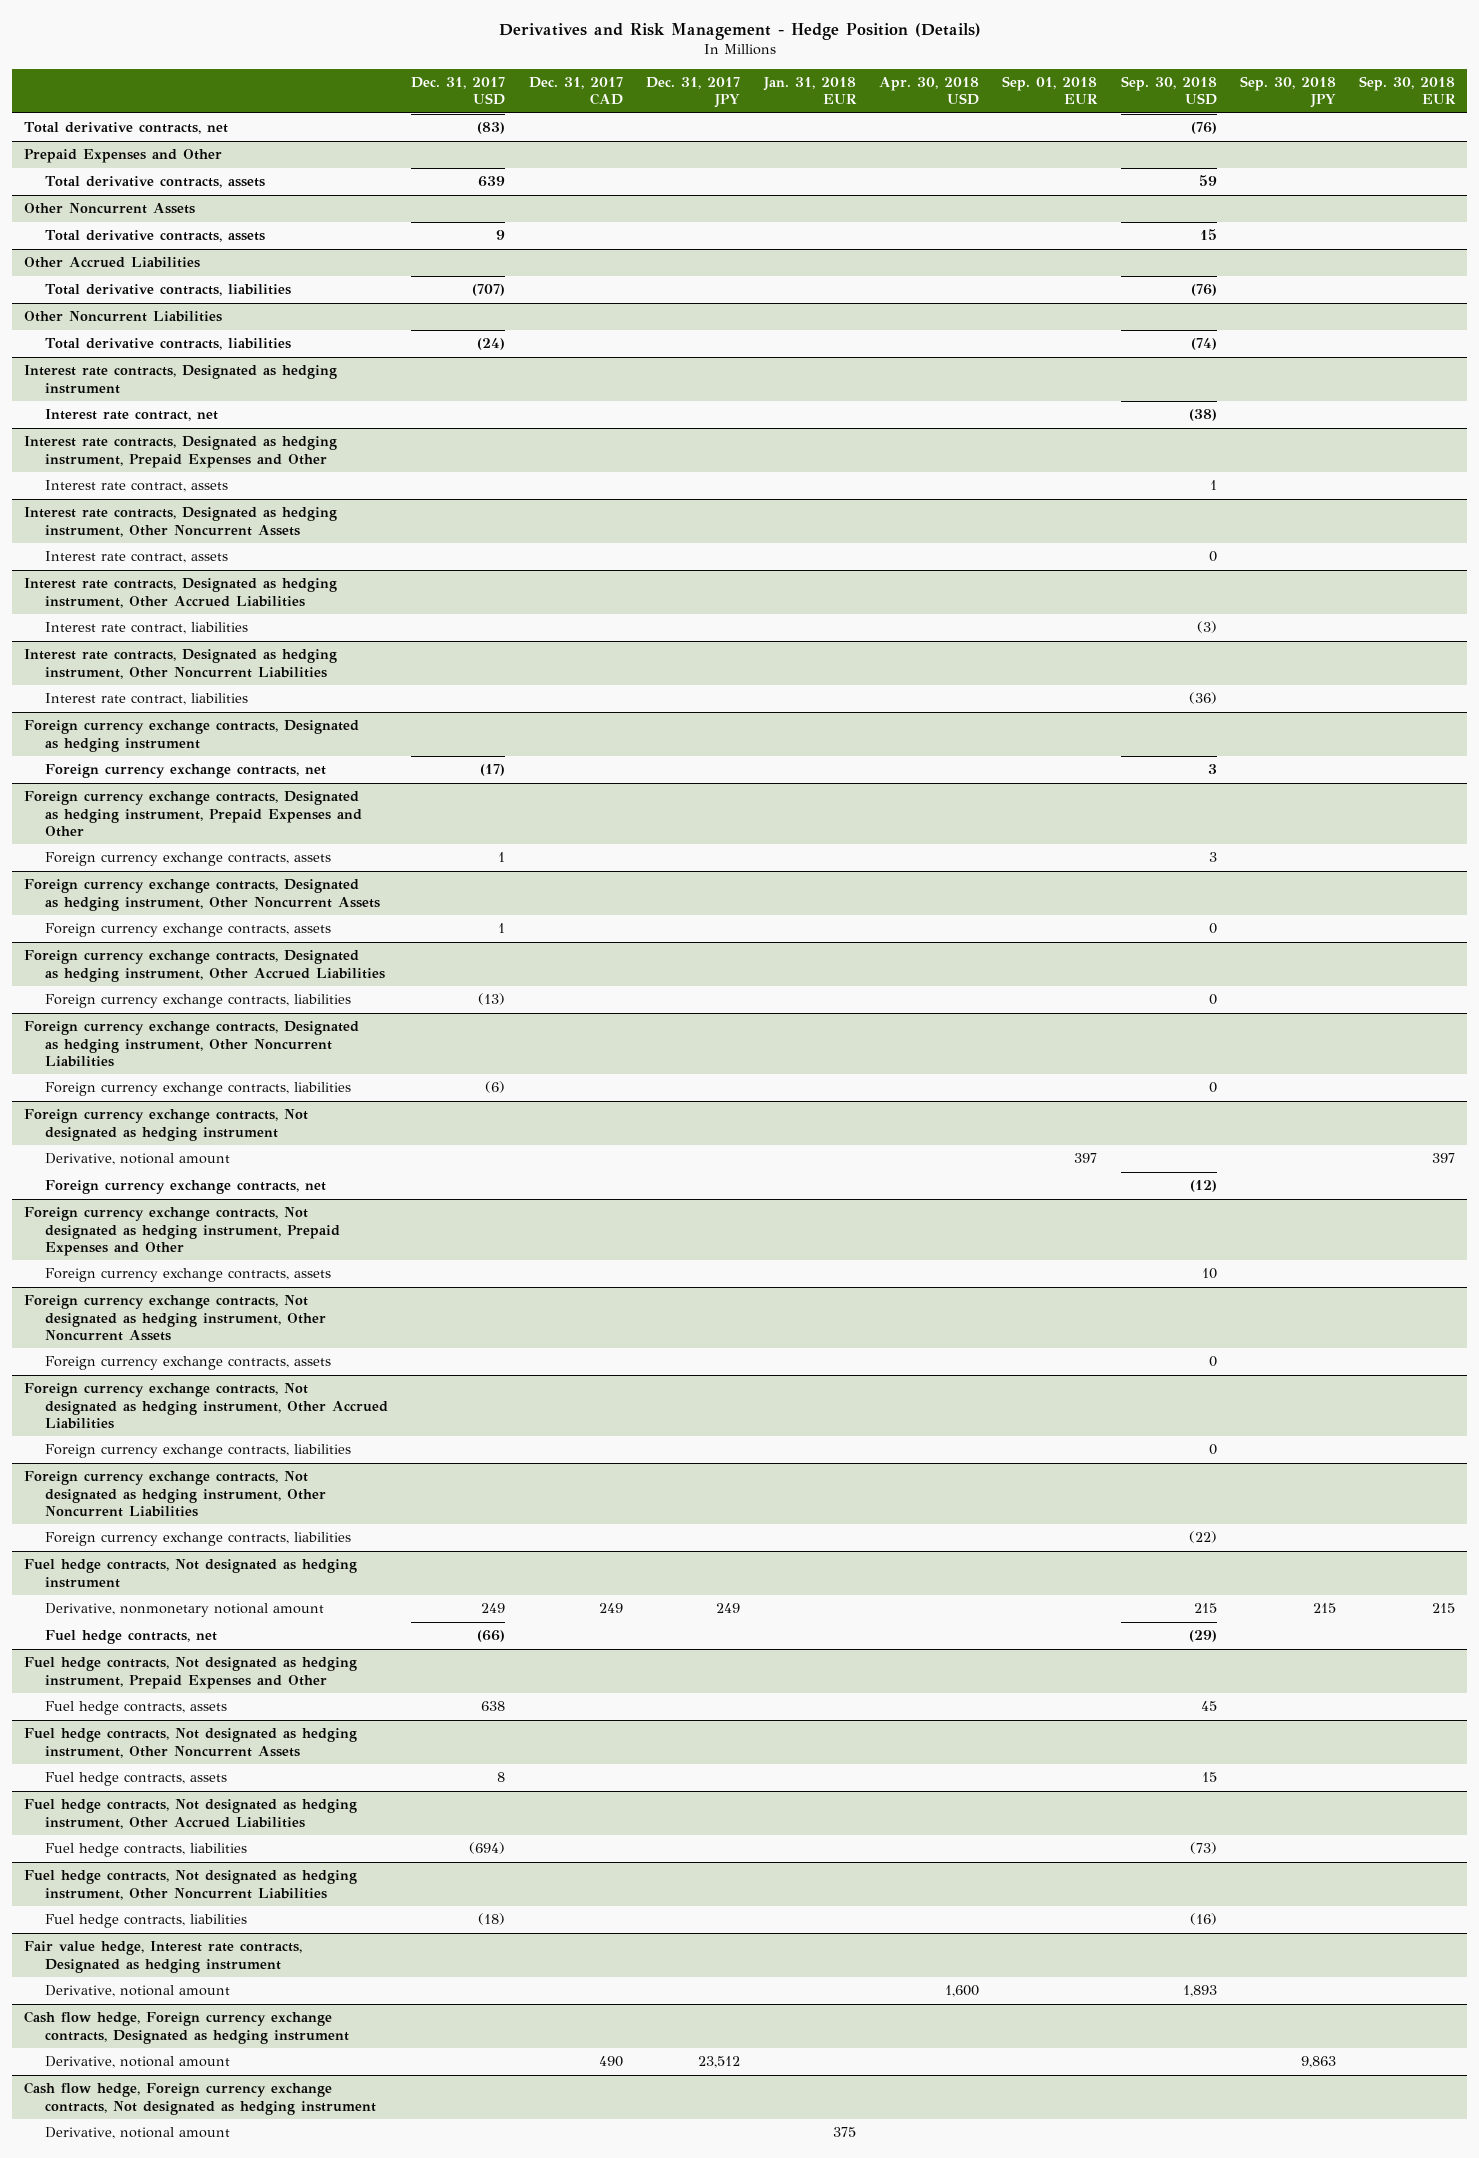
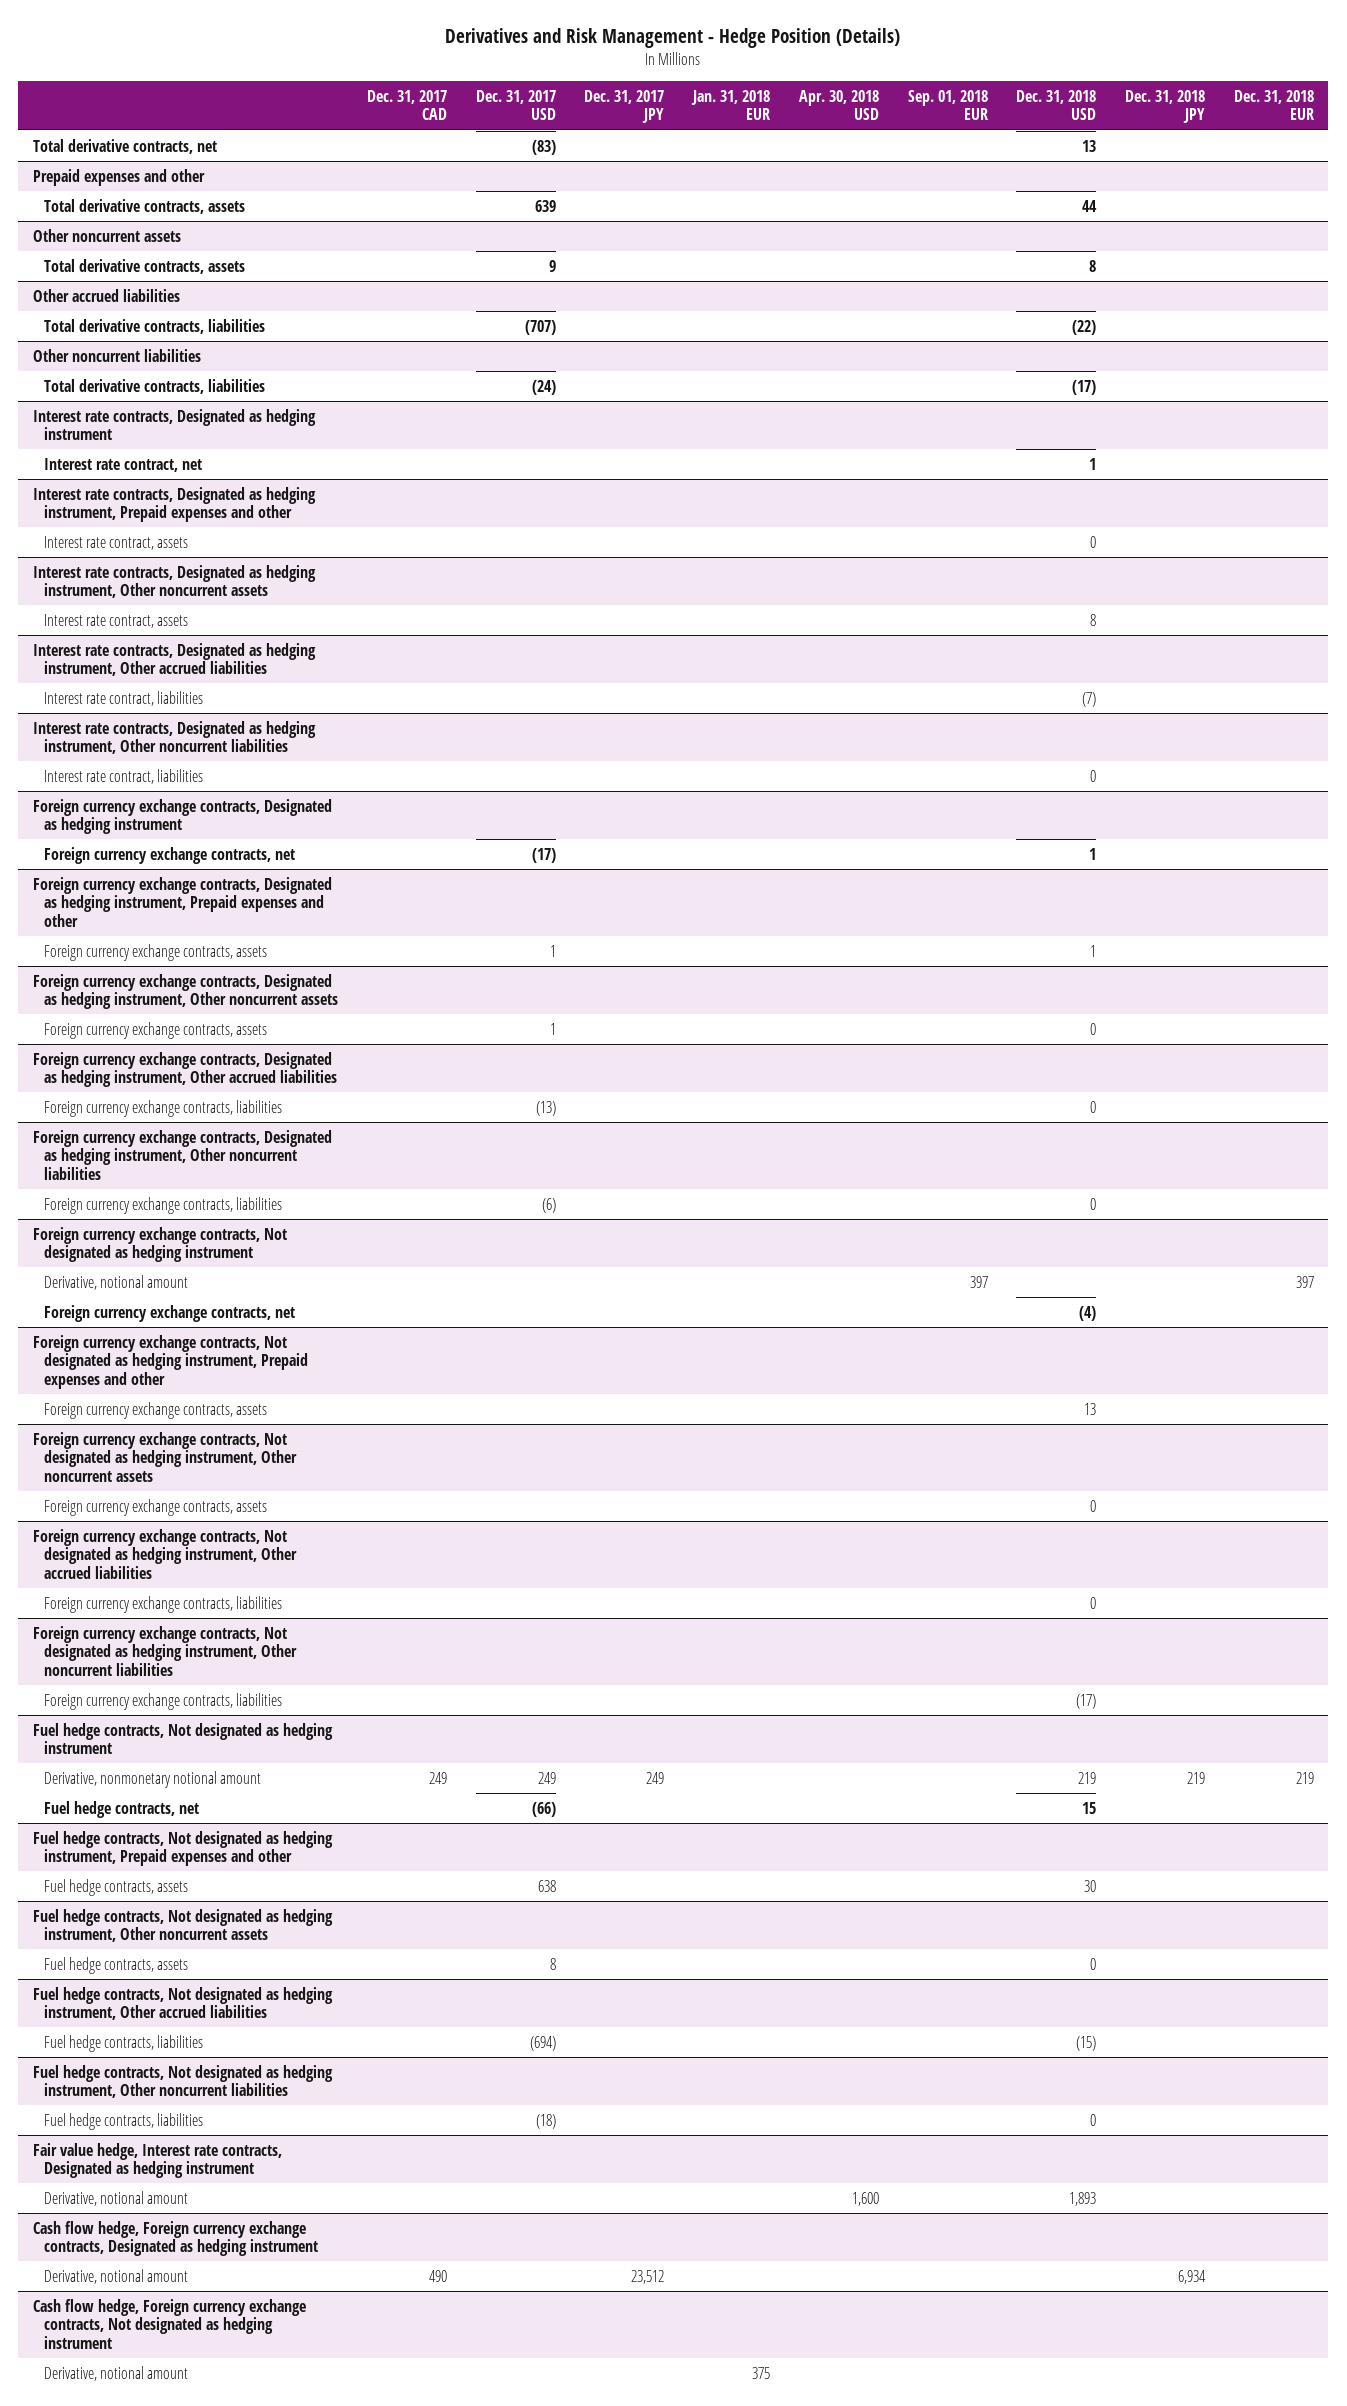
[1120,76,1217,106] Sep. 30, 2018 USD -> none
[1239,76,1336,109] Sep. 30, 2018 JPY -> none
[1359,76,1457,105] Sep. 30, 2018 EUR -> none
none -> [1016,89,1097,121] Dec. 31, 2018 USD
none -> [1125,89,1206,124] Dec. 31, 2018 JPY
none -> [1233,89,1314,121] Dec. 31, 2018 EUR
[23,149,222,164] Prepaid Expenses and Other -> [32,168,205,186] Prepaid expenses and other
[23,203,195,215] Other Noncurrent Assets -> [32,228,181,242] Other noncurrent assets
[23,257,200,269] Other Accrued Liabilities -> [32,288,180,302] Other accrued liabilities
[23,311,222,323] Other Noncurrent Liabilities -> [32,348,201,362] Other noncurrent liabilities
[23,436,337,468] Interest rate contracts, Designated as hedging instrument, Prepaid Expenses and Other -> [32,486,316,523] Interest rate contracts, Designated as hedging instrument, Prepaid expenses and other
[23,507,337,537] Interest rate contracts, Designated as hedging instrument, Other Noncurrent Assets -> [32,564,316,599] Interest rate contracts, Designated as hedging instrument, Other noncurrent assets
[23,578,337,608] Interest rate contracts, Designated as hedging instrument, Other Accrued Liabilities -> [32,642,316,677] Interest rate contracts, Designated as hedging instrument, Other accrued liabilities
[23,649,337,679] Interest rate contracts, Designated as hedging instrument, Other Noncurrent Liabilities -> [32,720,316,755] Interest rate contracts, Designated as hedging instrument, Other noncurrent liabilities
[23,791,363,837] Foreign currency exchange contracts, Designated as hedging instrument, Prepaid Expenses and Other -> [32,876,332,928] Foreign currency exchange contracts, Designated as hedging instrument, Prepaid expenses and other
[23,879,381,911] Foreign currency exchange contracts, Designated as hedging instrument, Other Noncurrent Assets -> [32,973,339,1010] Foreign currency exchange contracts, Designated as hedging instrument, Other noncurrent assets
[23,950,386,982] Foreign currency exchange contracts, Designated as hedging instrument, Other Accrued Liabilities -> [32,1051,338,1088] Foreign currency exchange contracts, Designated as hedging instrument, Other accrued liabilities
[23,1021,359,1067] Foreign currency exchange contracts, Designated as hedging instrument, Other Noncurrent Liabilities -> [32,1129,332,1181] Foreign currency exchange contracts, Designated as hedging instrument, Other noncurrent liabilities
[23,1207,341,1256] Foreign currency exchange contracts, Not designated as hedging instrument, Prepaid Expenses and Other -> [32,1334,309,1390] Foreign currency exchange contracts, Not designated as hedging instrument, Prepaid expenses and other
[23,1295,327,1341] Foreign currency exchange contracts, Not designated as hedging instrument, Other Noncurrent Assets -> [32,1431,298,1483] Foreign currency exchange contracts, Not designated as hedging instrument, Other noncurrent assets
[23,1383,389,1429] Foreign currency exchange contracts, Not designated as hedging instrument, Other Accrued Liabilities -> [32,1528,298,1580] Foreign currency exchange contracts, Not designated as hedging instrument, Other accrued liabilities
[23,1471,327,1517] Foreign currency exchange contracts, Not designated as hedging instrument, Other Noncurrent Liabilities -> [32,1625,298,1677] Foreign currency exchange contracts, Not designated as hedging instrument, Other noncurrent liabilities
[23,1657,357,1689] Fuel hedge contracts, Not designated as hedging instrument, Prepaid Expenses and Other -> [32,1830,333,1867] Fuel hedge contracts, Not designated as hedging instrument, Prepaid expenses and other
[23,1728,357,1758] Fuel hedge contracts, Not designated as hedging instrument, Other Noncurrent Assets -> [32,1908,333,1943] Fuel hedge contracts, Not designated as hedging instrument, Other noncurrent assets
[23,1799,357,1829] Fuel hedge contracts, Not designated as hedging instrument, Other Accrued Liabilities -> [32,1986,333,2021] Fuel hedge contracts, Not designated as hedging instrument, Other accrued liabilities
[23,1870,357,1900] Fuel hedge contracts, Not designated as hedging instrument, Other Noncurrent Liabilities -> [32,2064,333,2099] Fuel hedge contracts, Not designated as hedging instrument, Other noncurrent liabilities

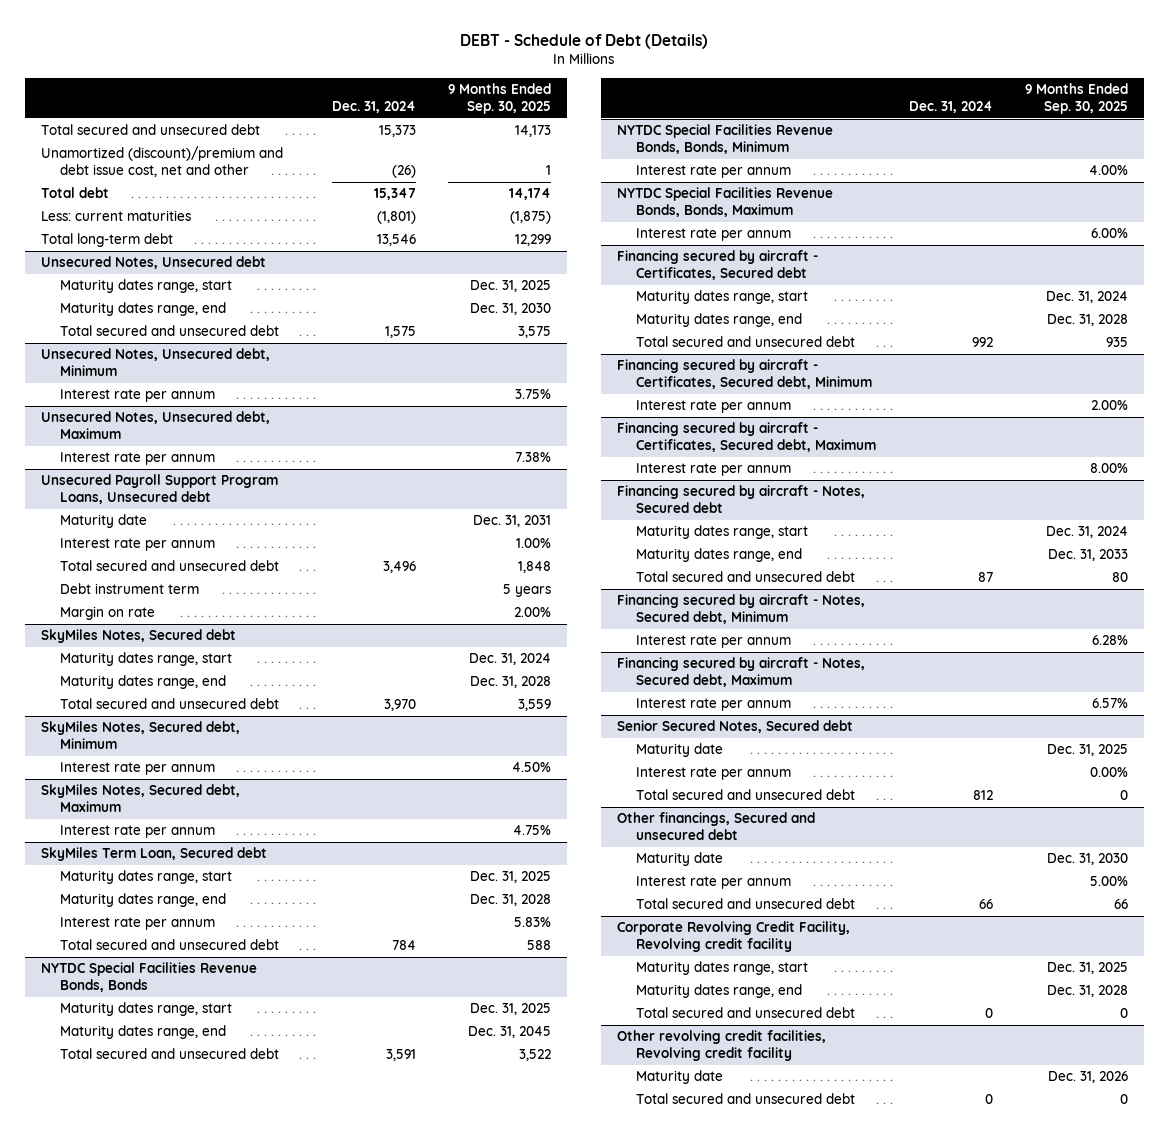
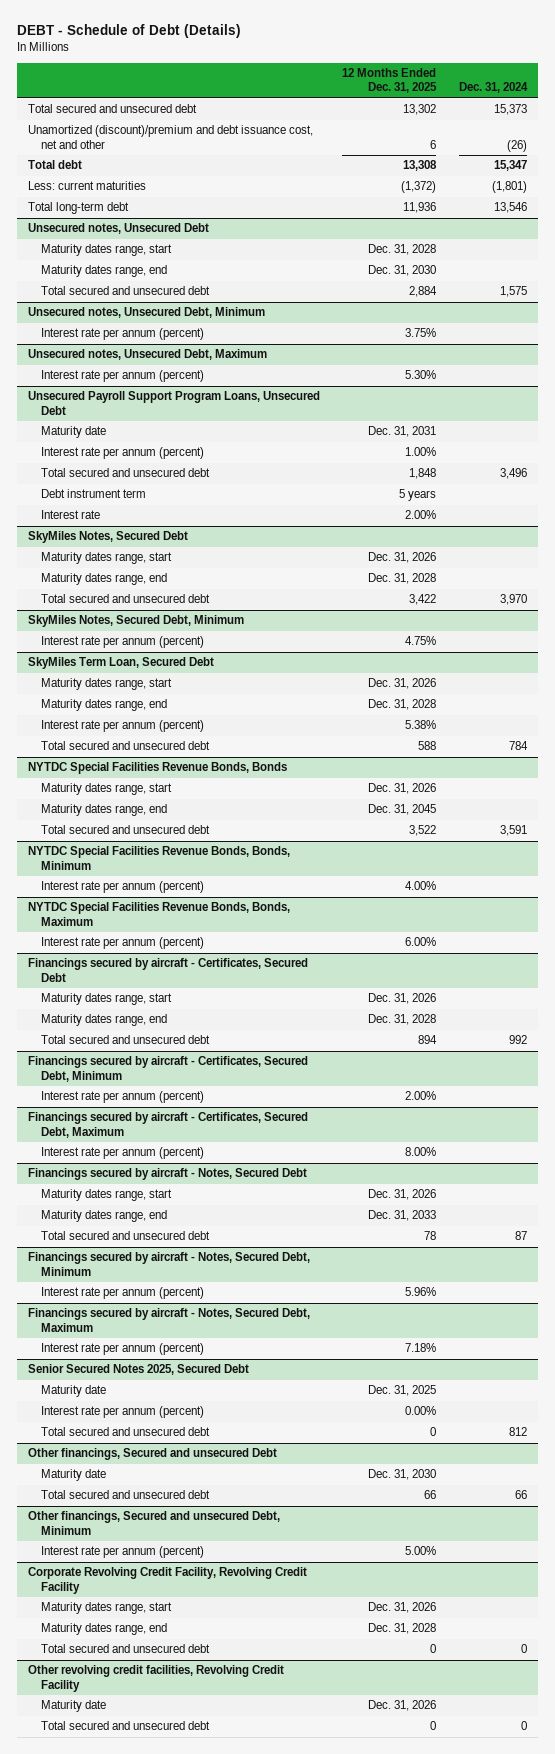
[448,83,552,114] 9 Months Ended Sep. 30, 2025 -> none
none -> [342,68,438,94] 12 Months Ended Dec. 31, 2025
[41,146,284,177] Unamortized (discount)/premium and debt issue cost, net and other -> [28,125,314,149] Unamortized (discount)/premium and debt issuance cost, net and other
[41,256,267,270] Unsecured Notes, Unsecured debt -> [28,223,210,235] Unsecured notes, Unsecured Debt
[41,348,271,376] Unsecured Notes, Unsecured debt, Minimum -> [28,307,266,319] Unsecured notes, Unsecured Debt, Minimum
[60,389,216,403] Interest rate per annum -> [40,328,204,341] Interest rate per annum (percent)
[41,411,271,439] Unsecured Notes, Unsecured debt, Maximum -> [28,349,268,361] Unsecured notes, Unsecured Debt, Maximum
[60,452,216,466] Interest rate per annum -> [40,370,204,383] Interest rate per annum (percent)
[41,474,279,504] Unsecured Payroll Support Program Loans, Unsecured debt -> [28,391,321,415] Unsecured Payroll Support Program Loans, Unsecured Debt
[60,538,216,552] Interest rate per annum -> [40,447,204,460] Interest rate per annum (percent)
[60,606,156,621] Margin on rate -> [40,510,100,520] Interest rate
[41,629,237,644] SkyMiles Notes, Secured debt -> [28,531,189,544] SkyMiles Notes, Secured Debt
[41,784,241,812] SkyMiles Notes, Secured debt, Maximum -> none
[60,825,216,839] Interest rate per annum -> none
[41,721,241,749] SkyMiles Notes, Secured debt, Minimum -> [28,615,245,628] SkyMiles Notes, Secured Debt, Minimum
[60,762,216,776] Interest rate per annum -> [40,636,204,649] Interest rate per annum (percent)
[41,847,268,862] SkyMiles Term Loan, Secured debt -> [28,657,215,670] SkyMiles Term Loan, Secured Debt
[60,917,216,931] Interest rate per annum -> [40,720,204,733] Interest rate per annum (percent)
[636,165,792,179] Interest rate per annum -> [40,881,204,894] Interest rate per annum (percent)
[636,228,792,242] Interest rate per annum -> [40,937,204,950] Interest rate per annum (percent)
[617,250,819,280] Financing secured by aircraft - Certificates, Secured debt -> [28,958,309,982] Financings secured by aircraft - Certificates, Secured Debt
[617,359,873,389] Financing secured by aircraft - Certificates, Secured debt, Minimum -> [28,1056,309,1082] Financings secured by aircraft - Certificates, Secured Debt, Minimum
[636,400,792,414] Interest rate per annum -> [40,1091,204,1104] Interest rate per annum (percent)
[617,422,877,452] Financing secured by aircraft - Certificates, Secured debt, Maximum -> [28,1112,309,1138] Financings secured by aircraft - Certificates, Secured Debt, Maximum
[636,463,792,477] Interest rate per annum -> [40,1147,204,1160] Interest rate per annum (percent)
[617,485,866,513] Financing secured by aircraft - Notes, Secured debt -> [28,1168,308,1181] Financings secured by aircraft - Notes, Secured Debt
[617,594,866,624] Financing secured by aircraft - Notes, Secured debt, Minimum -> [28,1252,311,1276] Financings secured by aircraft - Notes, Secured Debt, Minimum
[636,635,792,649] Interest rate per annum -> [40,1287,204,1300] Interest rate per annum (percent)
[617,657,866,687] Financing secured by aircraft - Notes, Secured debt, Maximum -> [28,1308,311,1332] Financings secured by aircraft - Notes, Secured Debt, Maximum
[636,698,792,712] Interest rate per annum -> [40,1343,204,1356] Interest rate per annum (percent)
[617,720,854,734] Senior Secured Notes, Secured debt -> [28,1364,250,1376] Senior Secured Notes 2025, Secured Debt
[636,767,792,781] Interest rate per annum -> [40,1406,204,1419] Interest rate per annum (percent)
[617,812,816,840] Other financings, Secured and unsecured debt -> [28,1448,278,1461] Other financings, Secured and unsecured Debt
[636,876,792,890] Interest rate per annum -> none
none -> [28,1511,281,1535] Other financings, Secured and unsecured Debt, Minimum
none -> [40,1546,204,1559] Interest rate per annum (percent)
[617,921,851,952] Corporate Revolving Credit Facility, Revolving credit facility -> [28,1567,308,1594] Corporate Revolving Credit Facility, Revolving Credit Facility
[617,1030,827,1061] Other revolving credit facilities, Revolving credit facility -> [28,1665,285,1692] Other revolving credit facilities, Revolving Credit Facility

